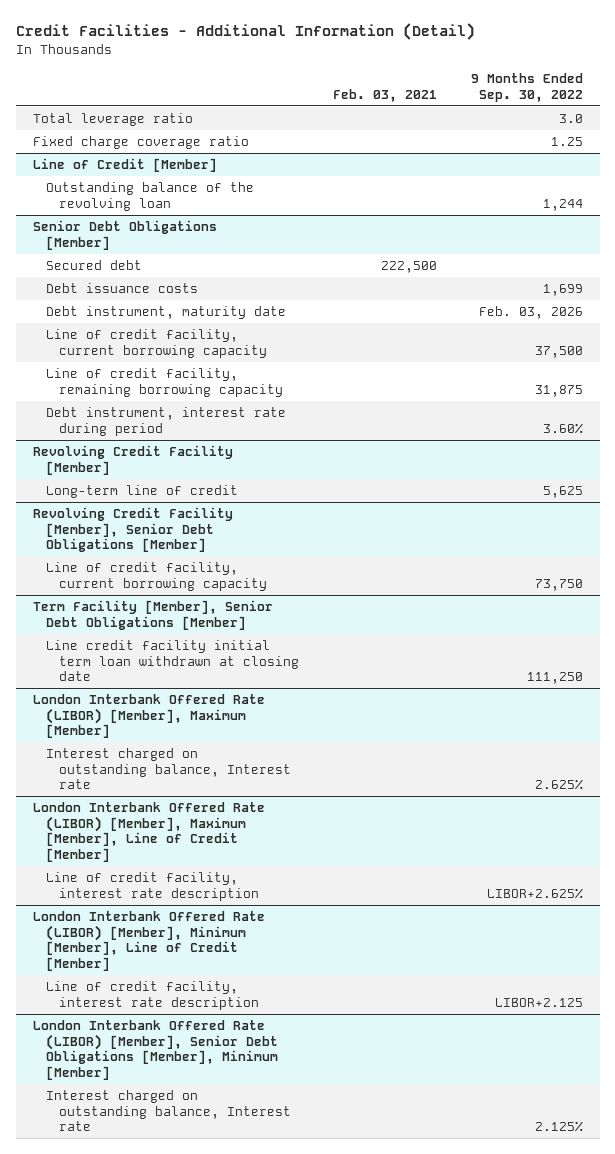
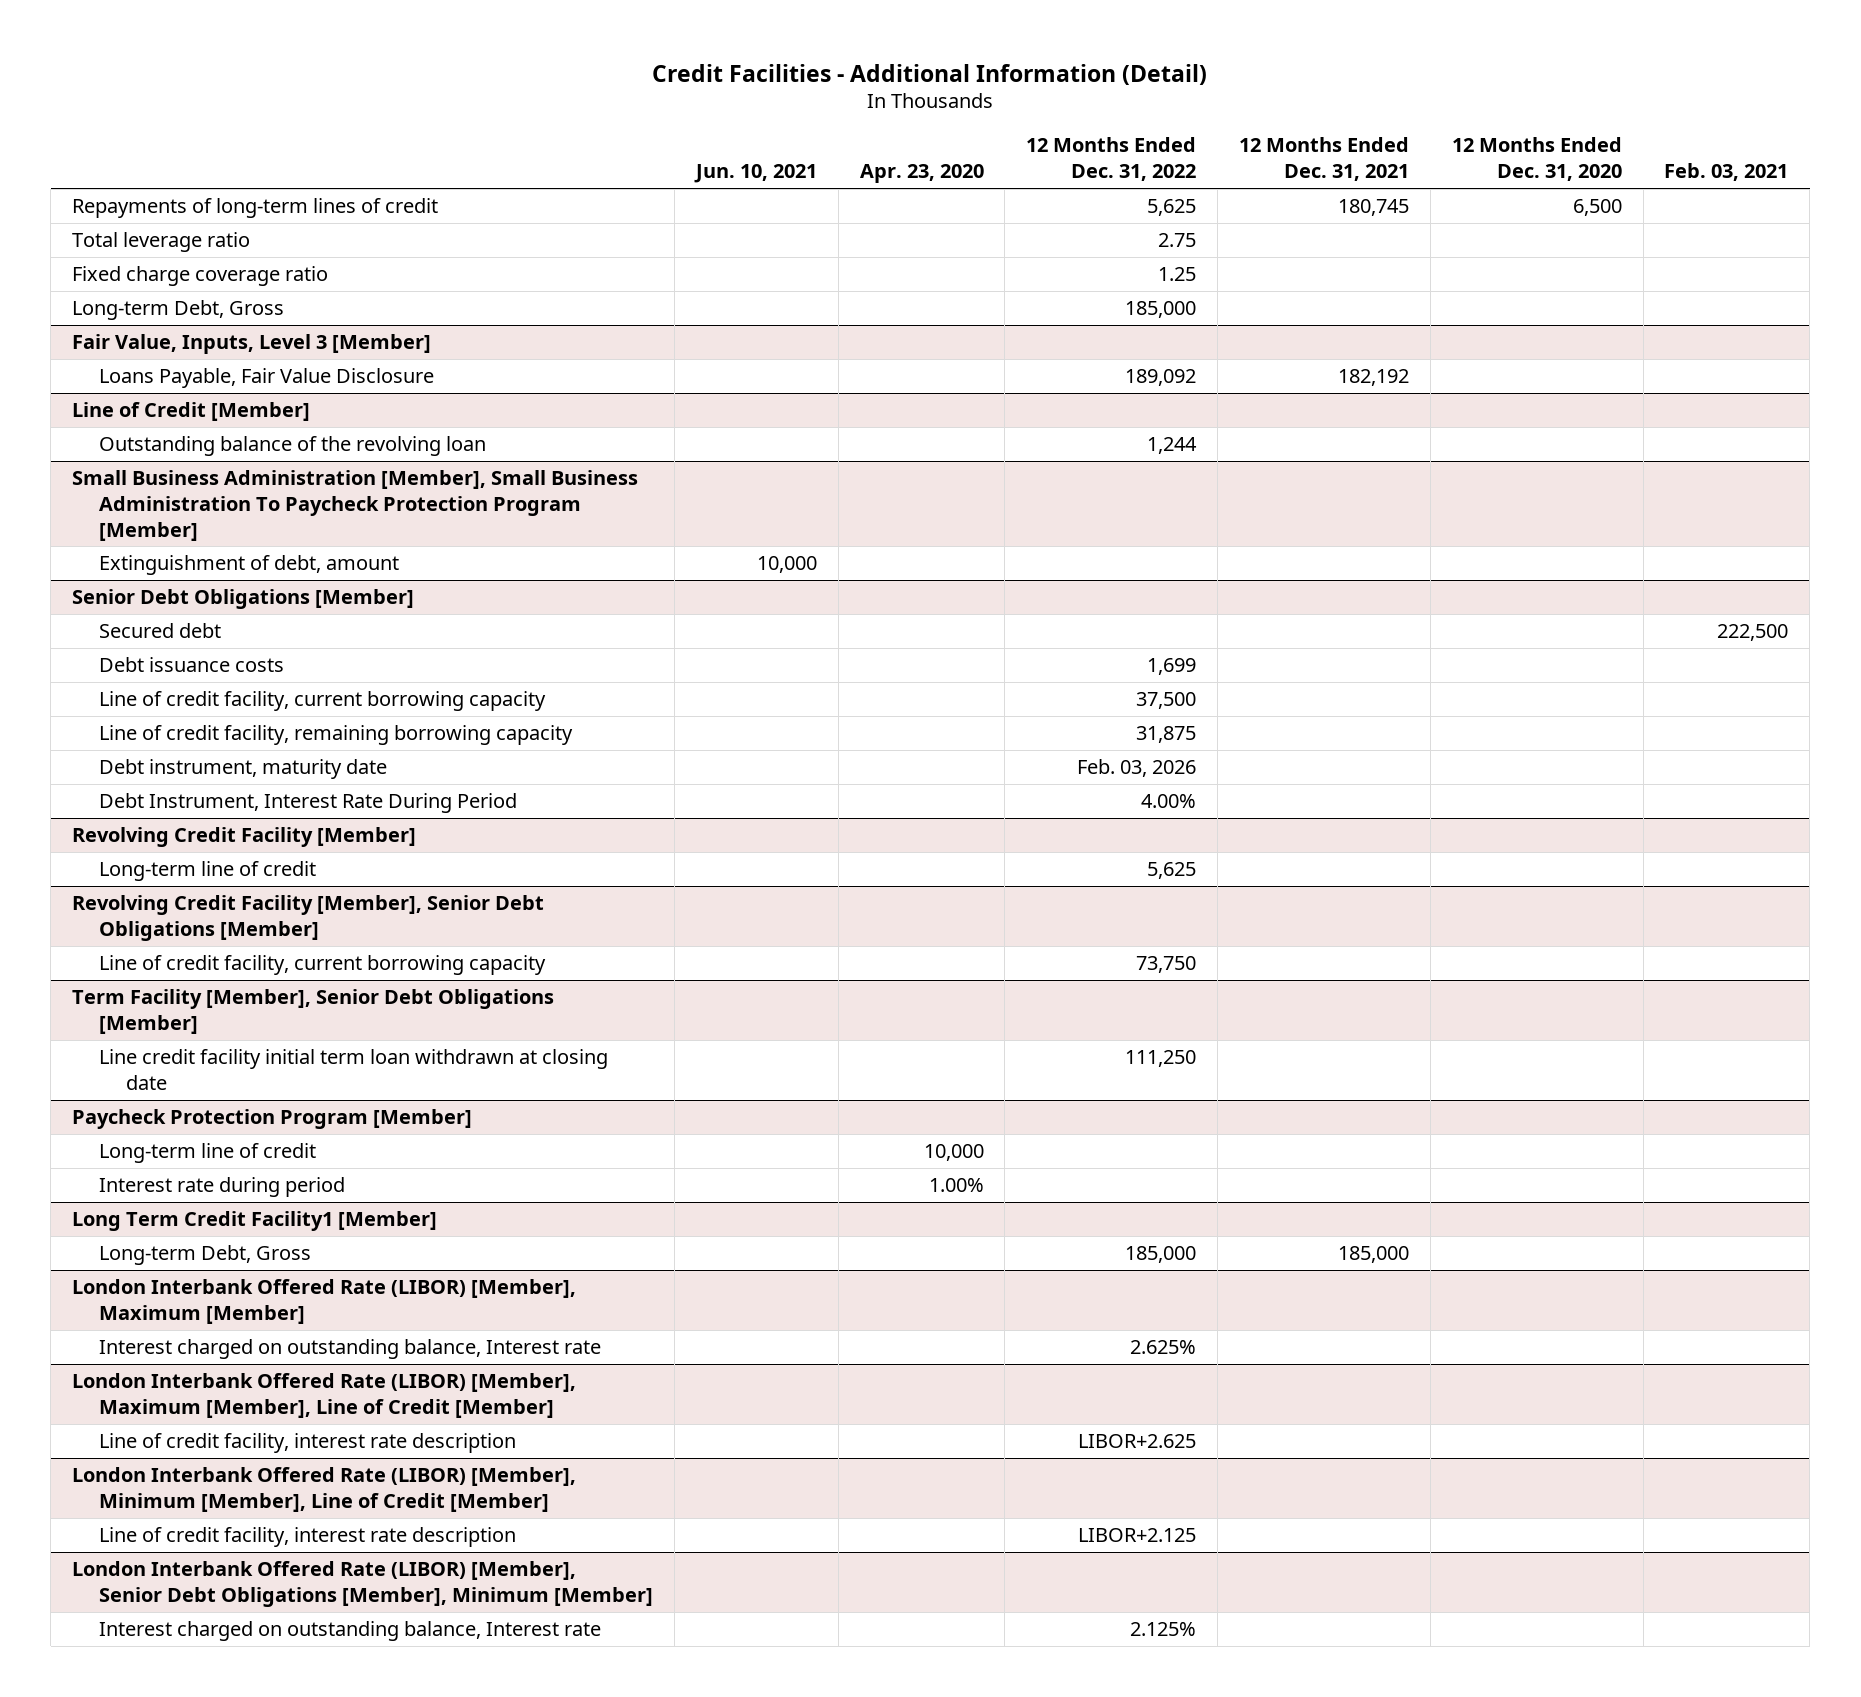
[470,73,583,102] 9 Months Ended Sep. 30, 2022 -> none
none -> [693,164,817,184] Jun. 10, 2021
none -> [859,164,984,184] Apr. 23, 2020
none -> [1026,137,1197,182] 12 Months Ended Dec. 31, 2022
none -> [1238,137,1409,182] 12 Months Ended Dec. 31, 2021
none -> [1451,137,1622,182] 12 Months Ended Dec. 31, 2020
none -> [72,198,439,219] Repayments of long-term lines of credit
none -> [72,300,285,321] Long-term Debt, Gross
none -> [72,334,432,355] Fair Value, Inputs, Level 3 [Member]
none -> [99,368,435,389] Loans Payable, Fair Value Disclosure
none -> [72,470,639,541] Small Business Administration [Member], Small Business Administration To Paycheck Protection Program [Member]
none -> [99,555,400,576] Extinguishment of debt, amount
[45,306,286,320] Debt instrument, maturity date -> [99,759,388,780] Debt instrument, maturity date
[45,407,286,436] Debt instrument, interest rate during period -> [99,793,518,814] Debt Instrument, Interest Rate During Period
none -> [72,1109,473,1130] Paycheck Protection Program [Member]
none -> [99,1143,317,1164] Long-term line of credit
none -> [99,1177,346,1198] Interest rate during period
none -> [72,1211,438,1232] Long Term Credit Facility1 [Member]
none -> [99,1245,312,1266] Long-term Debt, Gross

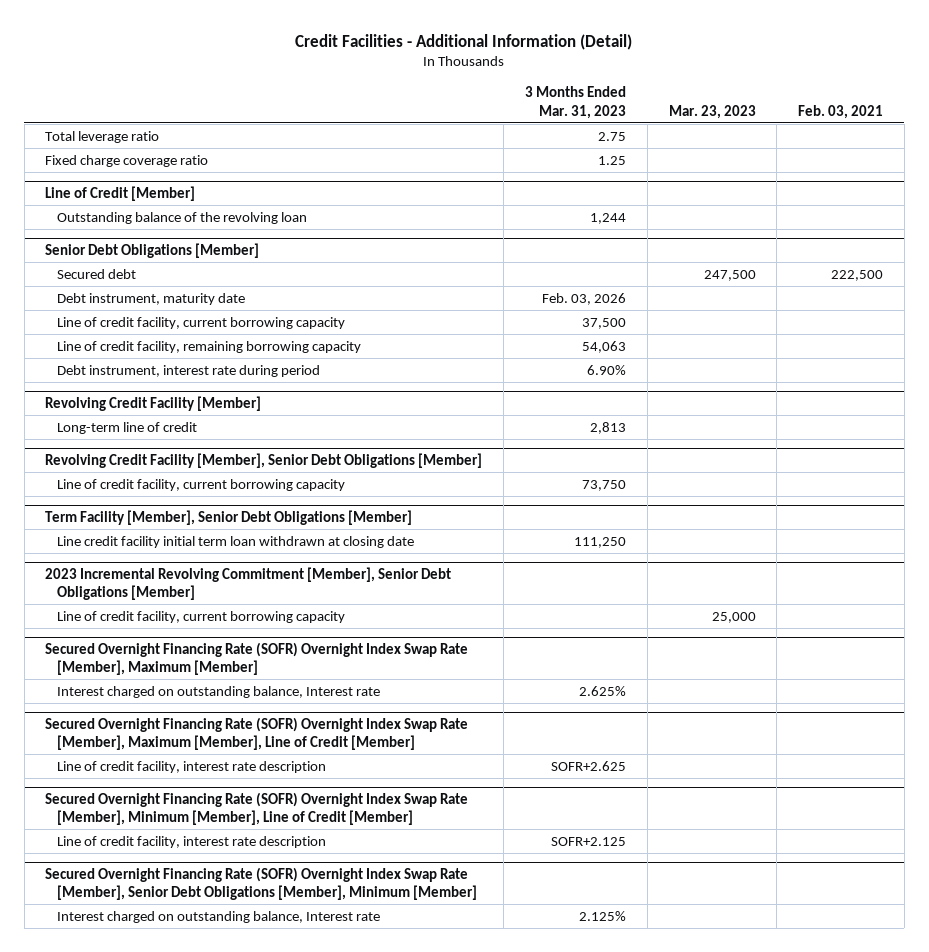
[693,164,817,184] Jun. 10, 2021 -> none
[859,164,984,184] Apr. 23, 2020 -> none
[1026,137,1197,182] 12 Months Ended Dec. 31, 2022 -> none
[1238,137,1409,182] 12 Months Ended Dec. 31, 2021 -> none
[1451,137,1622,182] 12 Months Ended Dec. 31, 2020 -> none
none -> [525,86,627,119] 3 Months Ended Mar. 31, 2023
none -> [668,104,756,119] Mar. 23, 2023
[72,198,439,219] Repayments of long-term lines of credit -> none
[72,300,285,321] Long-term Debt, Gross -> none
[72,334,432,355] Fair Value, Inputs, Level 3 [Member] -> none
[99,368,435,389] Loans Payable, Fair Value Disclosure -> none
[72,470,639,541] Small Business Administration [Member], Small Business Administration To Paycheck Protection Program [Member] -> none
[99,555,400,576] Extinguishment of debt, amount -> none
[99,657,285,673] Debt issuance costs -> none
[99,759,388,780] Debt instrument, maturity date -> [56,292,245,305] Debt instrument, maturity date
[99,793,518,814] Debt Instrument, Interest Rate During Period -> [56,364,320,377] Debt instrument, interest rate during period
[72,1109,473,1130] Paycheck Protection Program [Member] -> none
[99,1143,317,1164] Long-term line of credit -> none
[99,1177,346,1198] Interest rate during period -> none
[72,1211,438,1232] Long Term Credit Facility1 [Member] -> none
[99,1245,312,1266] Long-term Debt, Gross -> none
[72,1279,577,1324] London Interbank Offered Rate (LIBOR) [Member], Maximum [Member] -> none
[99,1339,602,1360] Interest charged on outstanding balance, Interest rate -> none
[72,1373,577,1418] London Interbank Offered Rate (LIBOR) [Member], Maximum [Member], Line of Credit [Member] -> none
[99,1433,517,1454] Line of credit facility, interest rate description -> none
[72,1467,577,1512] London Interbank Offered Rate (LIBOR) [Member], Minimum [Member], Line of Credit [Member] -> none
[99,1527,517,1548] Line of credit facility, interest rate description -> none
[72,1561,654,1607] London Interbank Offered Rate (LIBOR) [Member], Senior Debt Obligations [Member], Minimum [Member] -> none
[99,1621,602,1642] Interest charged on outstanding balance, Interest rate -> none
none -> [45,566,452,600] 2023 Incremental Revolving Commitment [Member], Senior Debt Obligations [Member]
none -> [56,610,345,623] Line of credit facility, current borrowing capacity
none -> [45,641,469,675] Secured Overnight Financing Rate (SOFR) Overnight Index Swap Rate [Member], Maximum [Member]
none -> [56,685,380,698] Interest charged on outstanding balance, Interest rate
none -> [45,716,469,750] Secured Overnight Financing Rate (SOFR) Overnight Index Swap Rate [Member], Maximum [Member], Line of Credit [Member]
none -> [56,760,326,773] Line of credit facility, interest rate description
none -> [45,791,469,825] Secured Overnight Financing Rate (SOFR) Overnight Index Swap Rate [Member], Minimum [Member], Line of Credit [Member]
none -> [56,835,326,848] Line of credit facility, interest rate description
none -> [45,866,477,900] Secured Overnight Financing Rate (SOFR) Overnight Index Swap Rate [Member], Senior Debt Obligations [Member], Minimum [Member]
none -> [56,910,380,923] Interest charged on outstanding balance, Interest rate

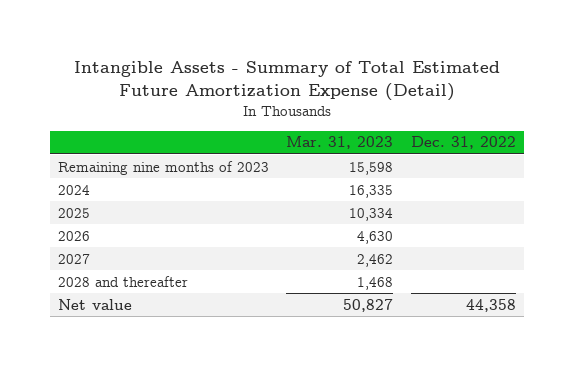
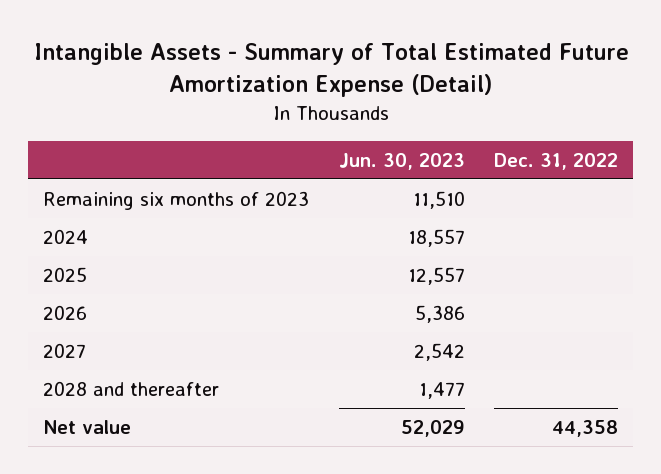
[286,136,394,150] Mar. 31, 2023 -> none
none -> [338,152,465,170] Jun. 30, 2023
[58,160,270,175] Remaining nine months of 2023 -> [43,191,310,211] Remaining six months of 2023

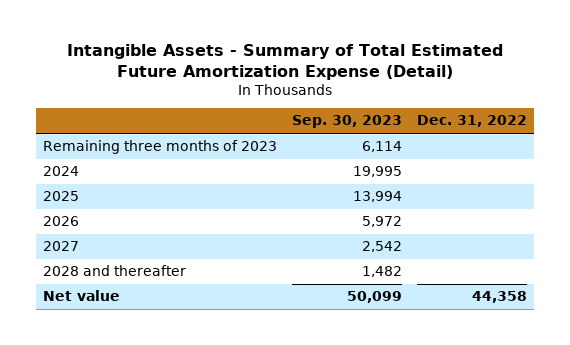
[338,152,465,170] Jun. 30, 2023 -> none
none -> [291,115,402,129] Sep. 30, 2023
[43,191,310,211] Remaining six months of 2023 -> [43,140,278,155] Remaining three months of 2023

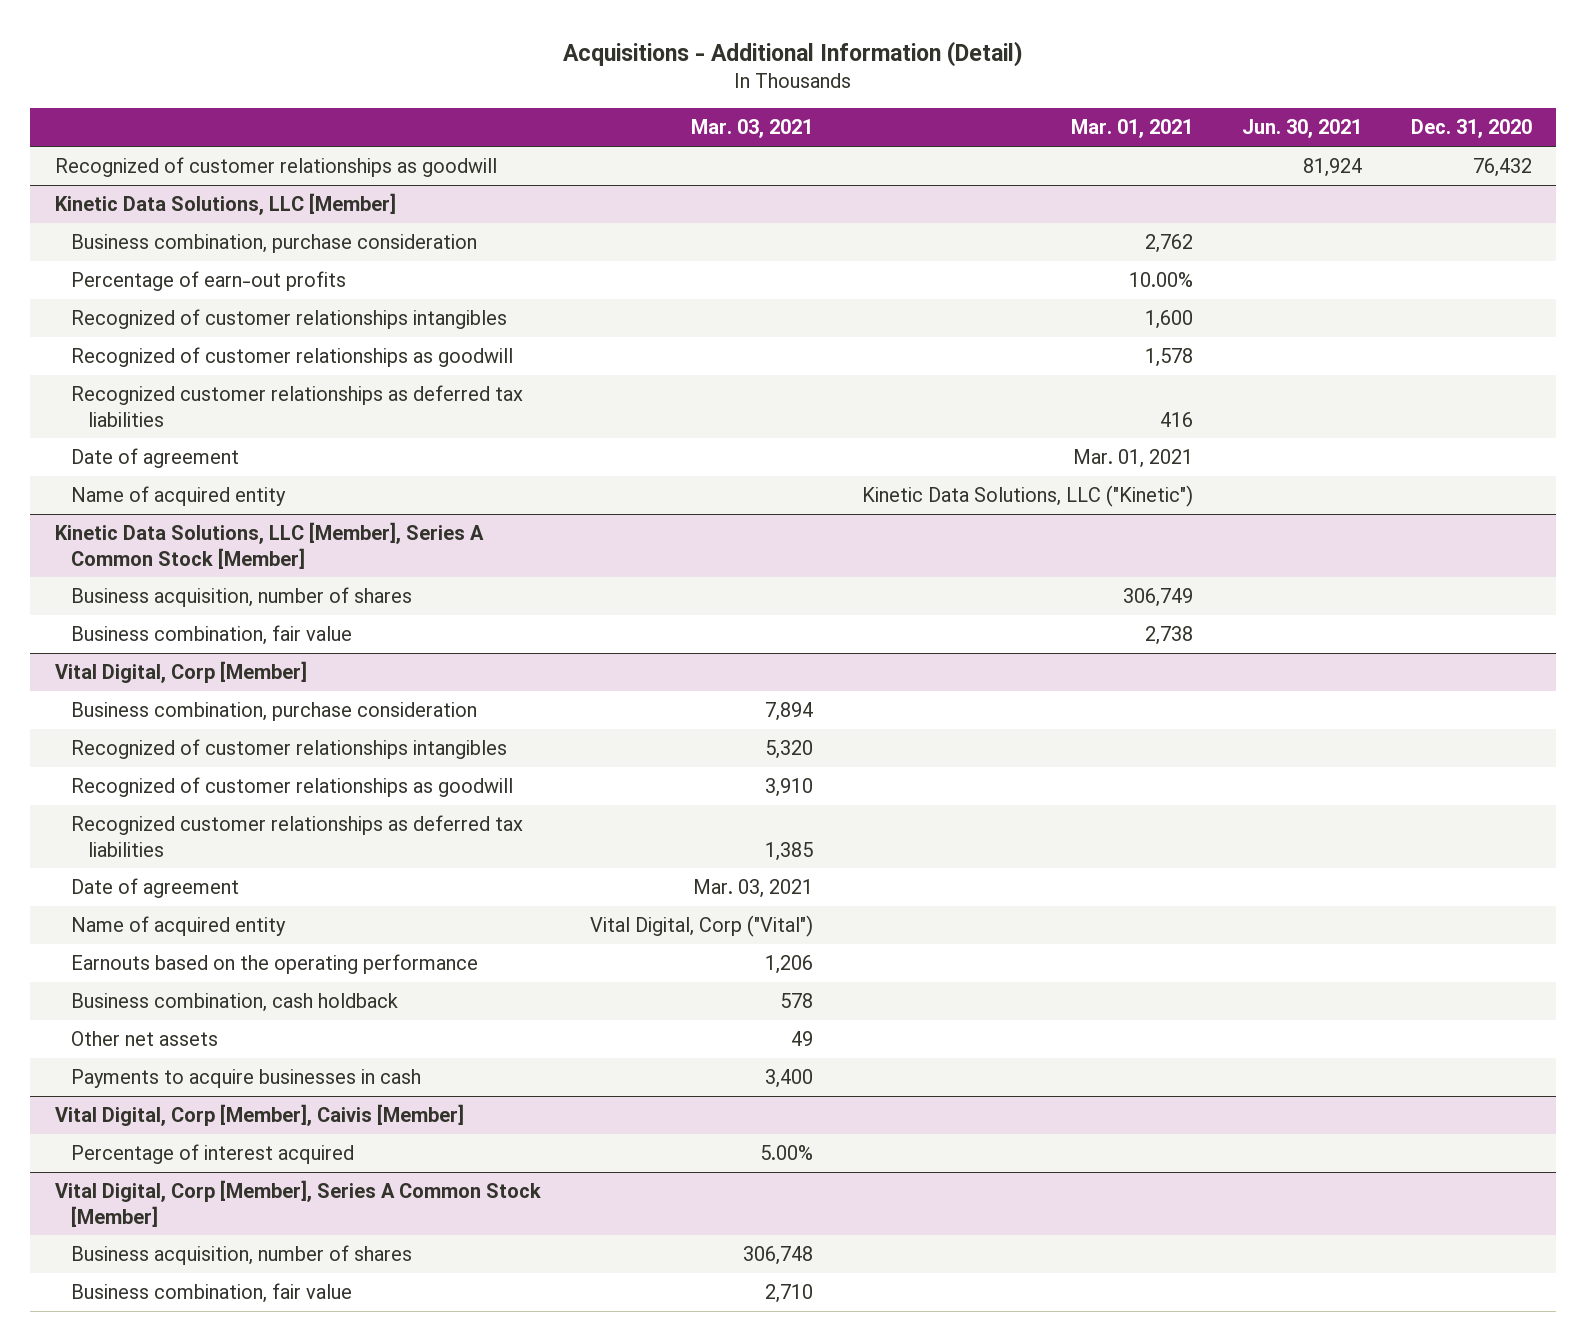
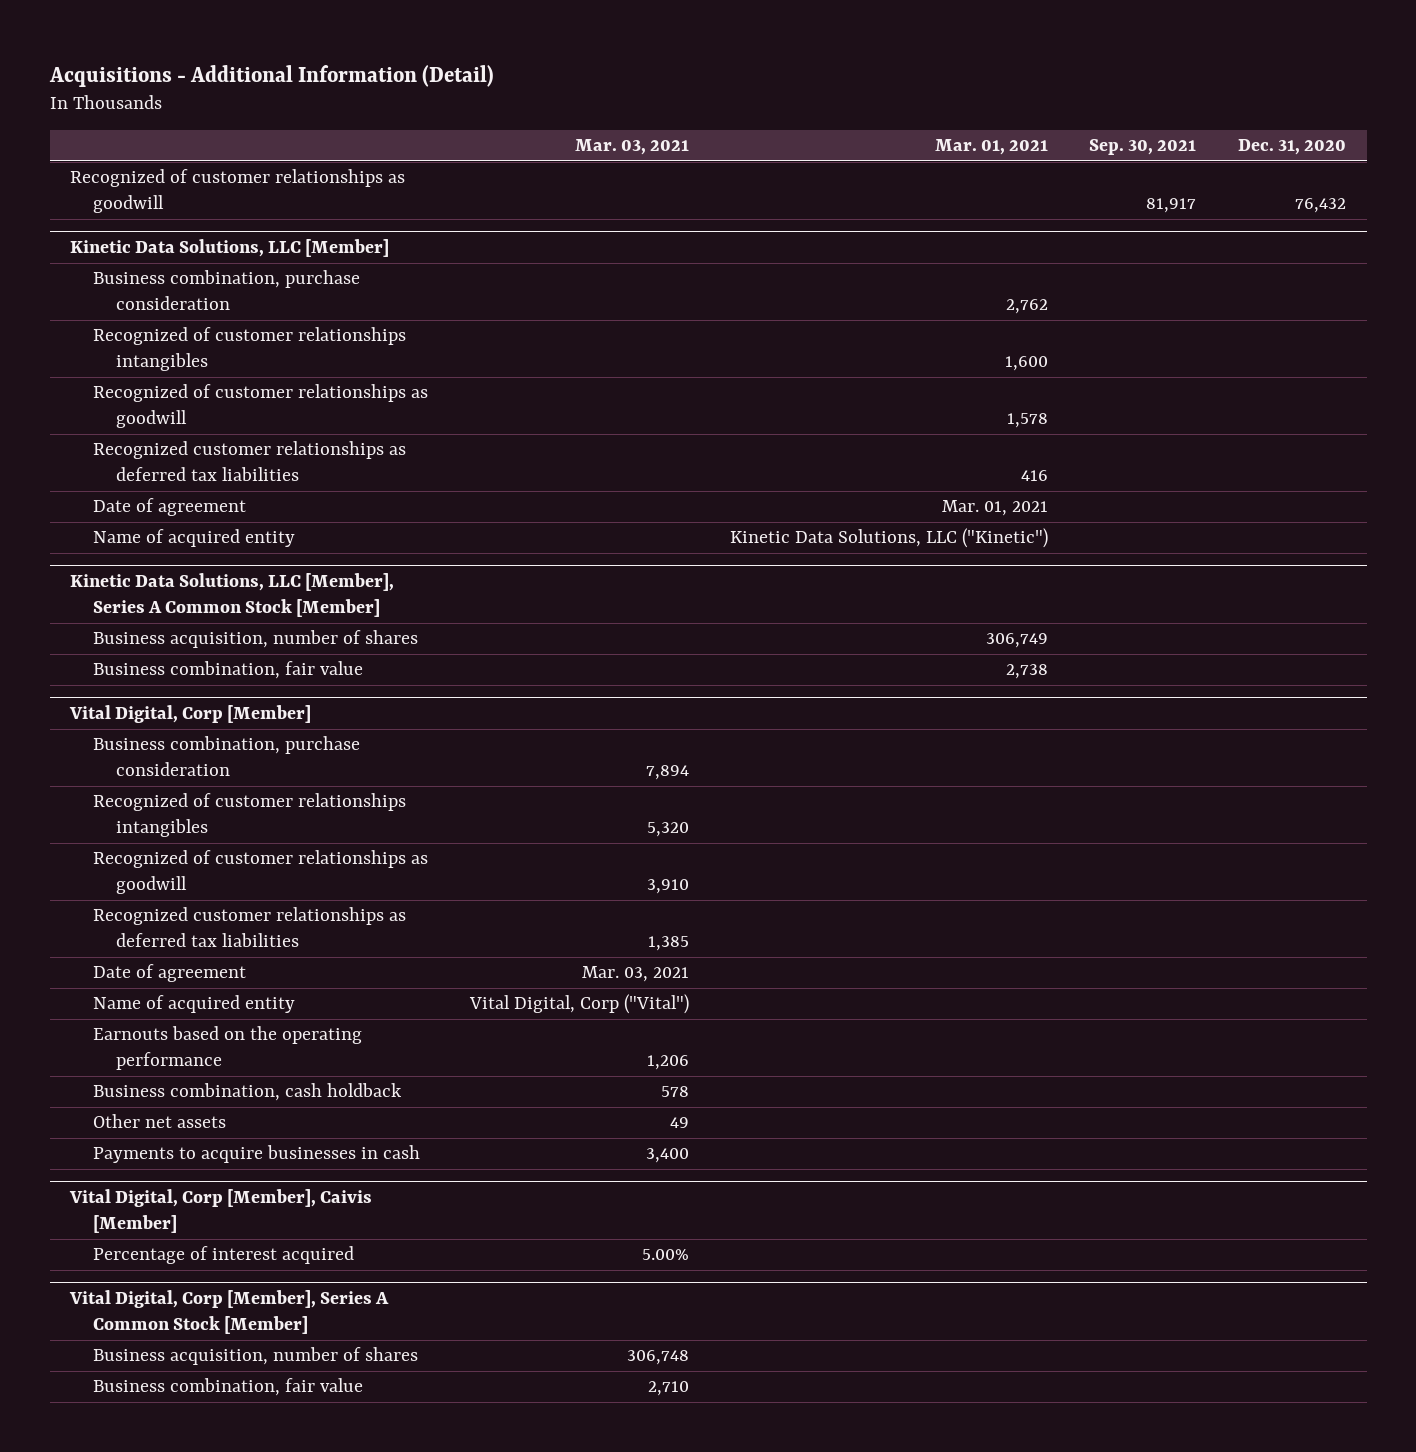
[1241,119,1362,139] Jun. 30, 2021 -> none
none -> [1089,139,1197,156] Sep. 30, 2021
[71,271,347,292] Percentage of earn-out profits -> none

